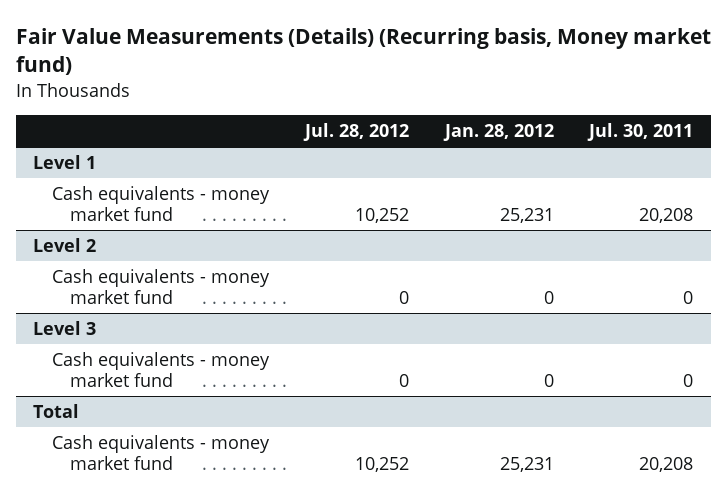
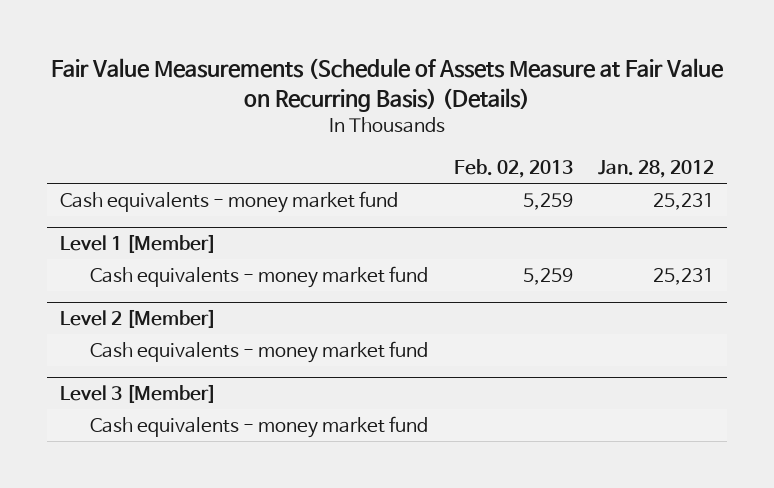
[15,27,711,76] Fair Value Measurements (Details) (Recurring basis, Money market fund) -> [51,58,725,113] Fair Value Measurements (Schedule of Assets Measure at Fair Value on Recurring Basis) (Details)
[302,123,409,142] Jul. 28, 2012 -> none
[587,123,694,142] Jul. 30, 2011 -> none
none -> [453,158,573,178] Feb. 02, 2013
[33,155,97,170] Level 1 -> none
[33,238,97,253] Level 2 -> none
[51,269,270,305] Cash equivalents - money market fund -> none
[33,321,97,336] Level 3 -> none
[51,352,270,388] Cash equivalents - money market fund -> none
[33,404,80,419] Total -> none
none -> [59,234,216,254] Level 1 [Member]
none -> [59,309,216,329] Level 2 [Member]
none -> [89,340,428,363] Cash equivalents - money market fund
none -> [59,384,216,404] Level 3 [Member]
none -> [89,415,428,438] Cash equivalents - money market fund

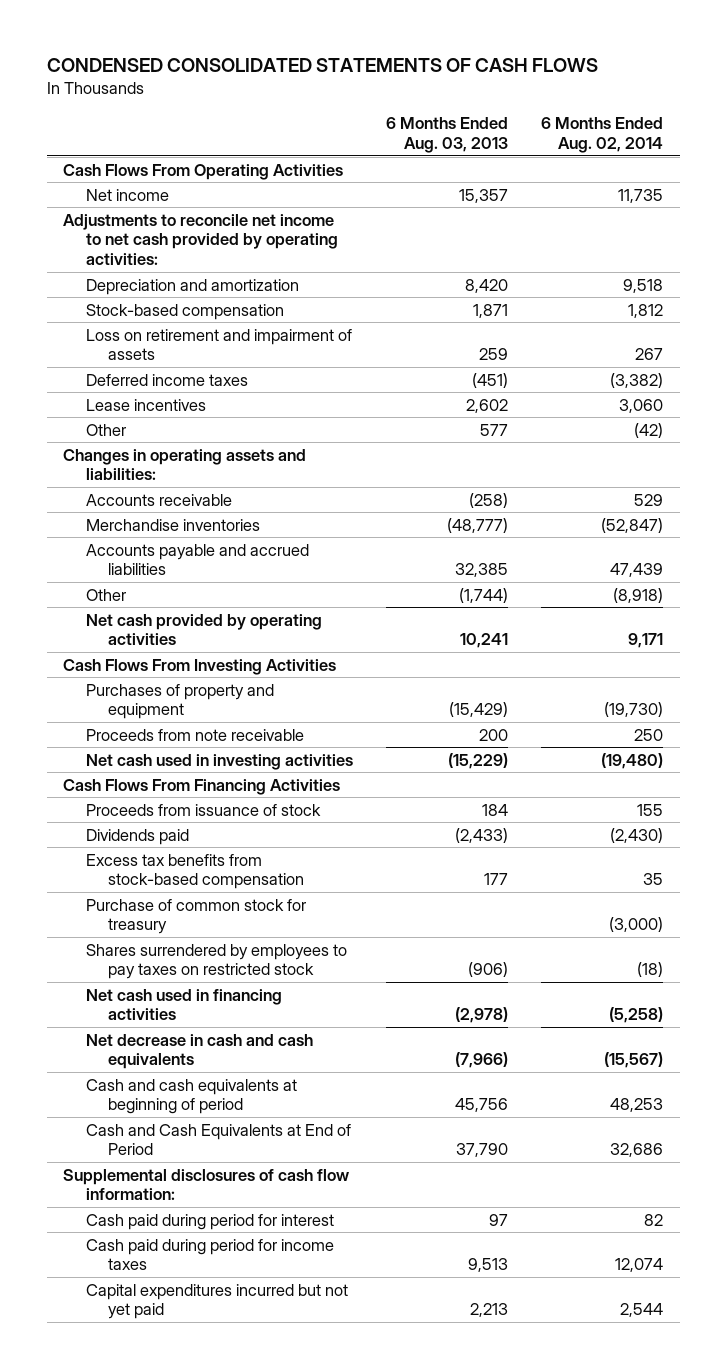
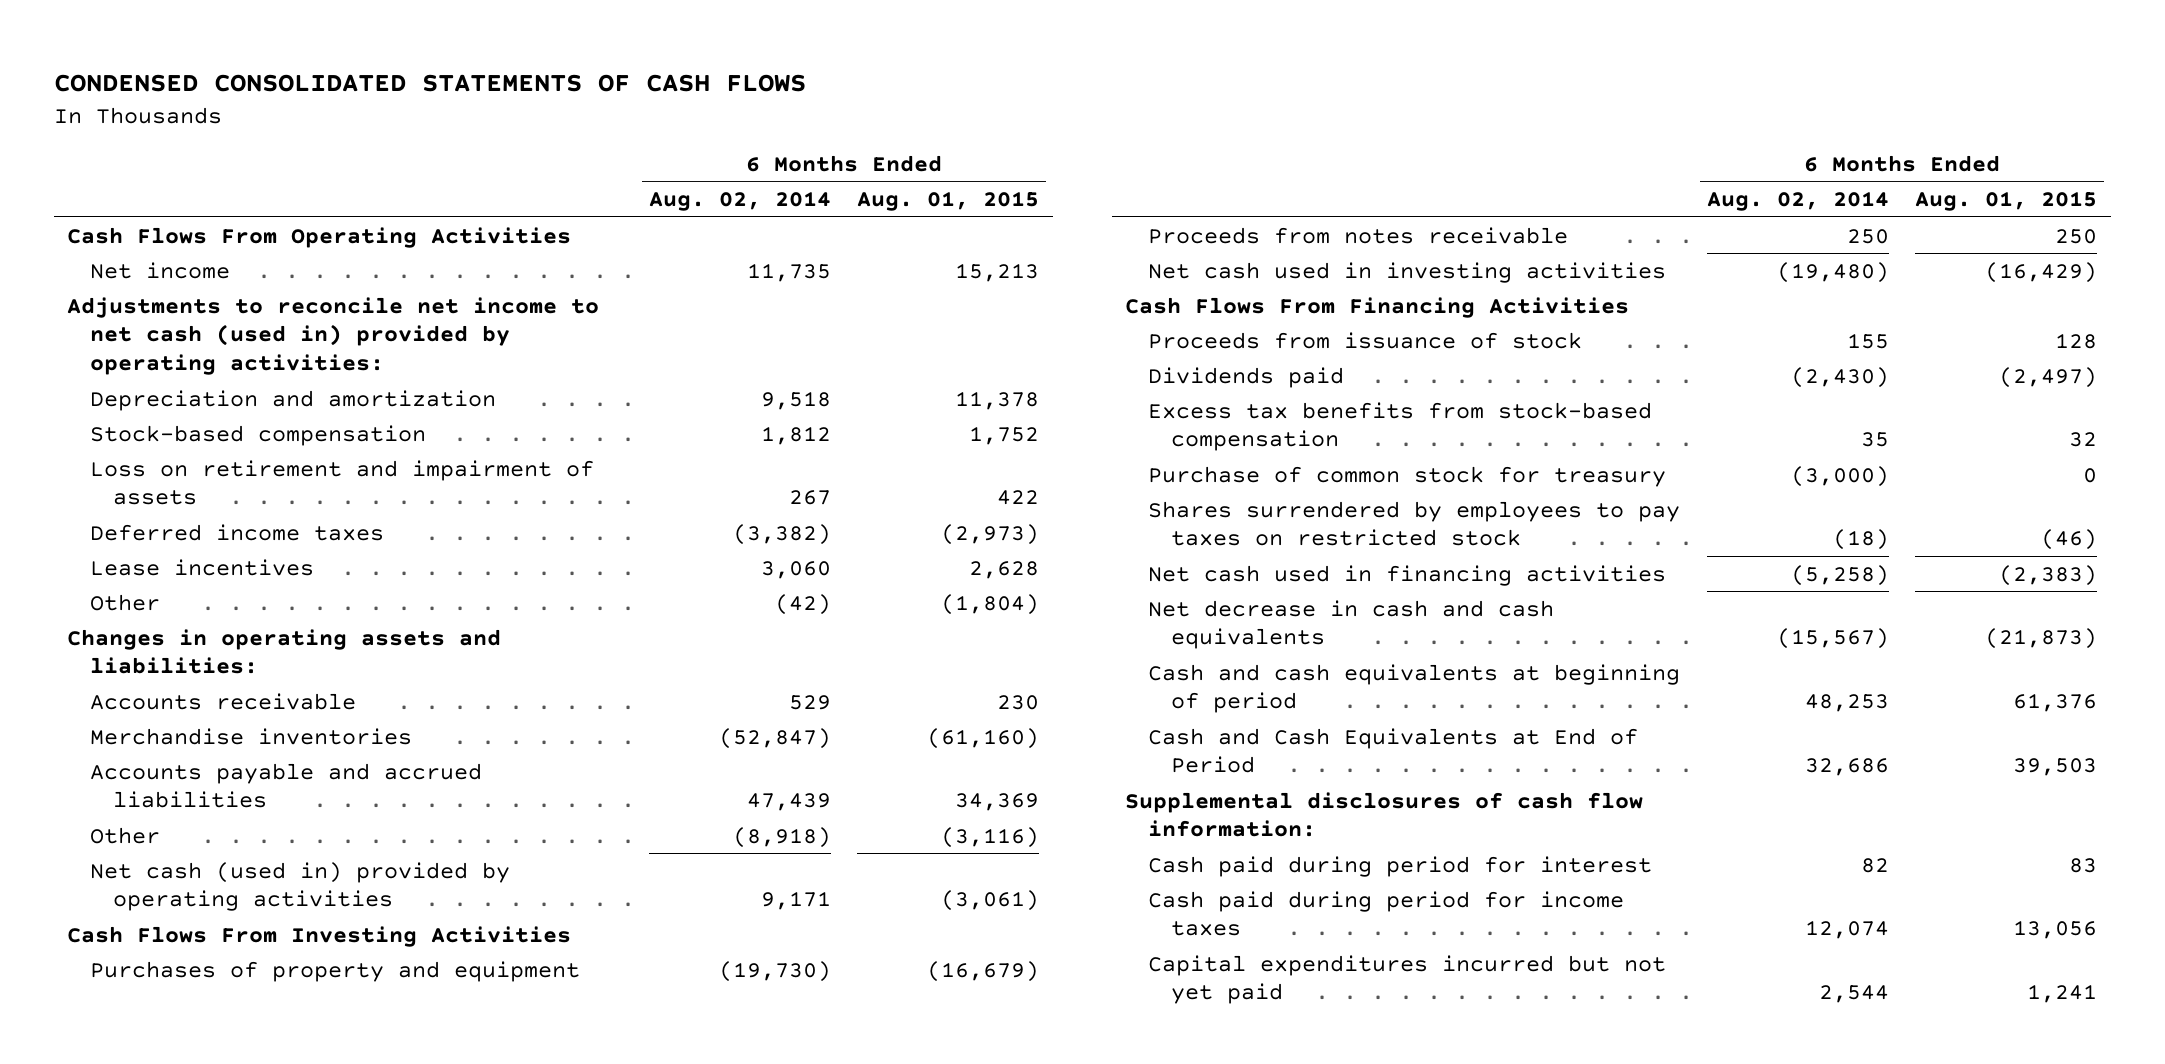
[385,117,508,154] 6 Months Ended Aug. 03, 2013 -> none
none -> [857,191,1040,212] Aug. 01, 2015
[63,213,338,266] Adjustments to reconcile net income to net cash provided by operating activities: -> [67,296,600,376] Adjustments to reconcile net income to net cash (used in) provided by operating activities:
[85,613,322,646] Net cash provided by operating activities -> [90,861,511,912] Net cash (used in) provided by operating activities
[85,728,304,741] Proceeds from note receivable -> [1148,226,1569,244] Proceeds from notes receivable

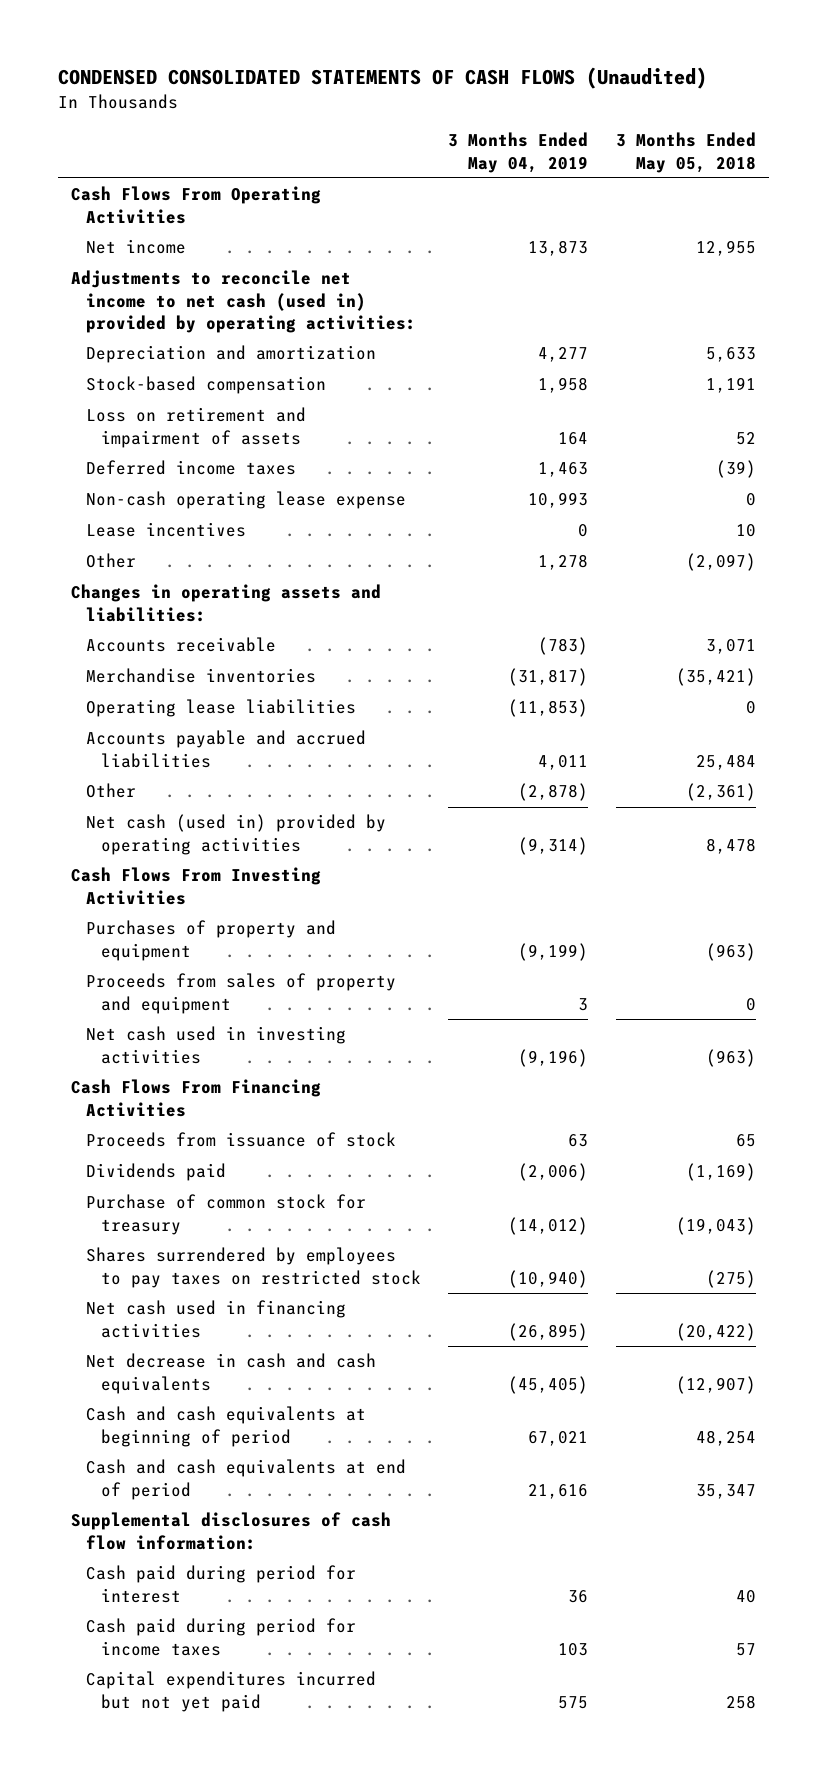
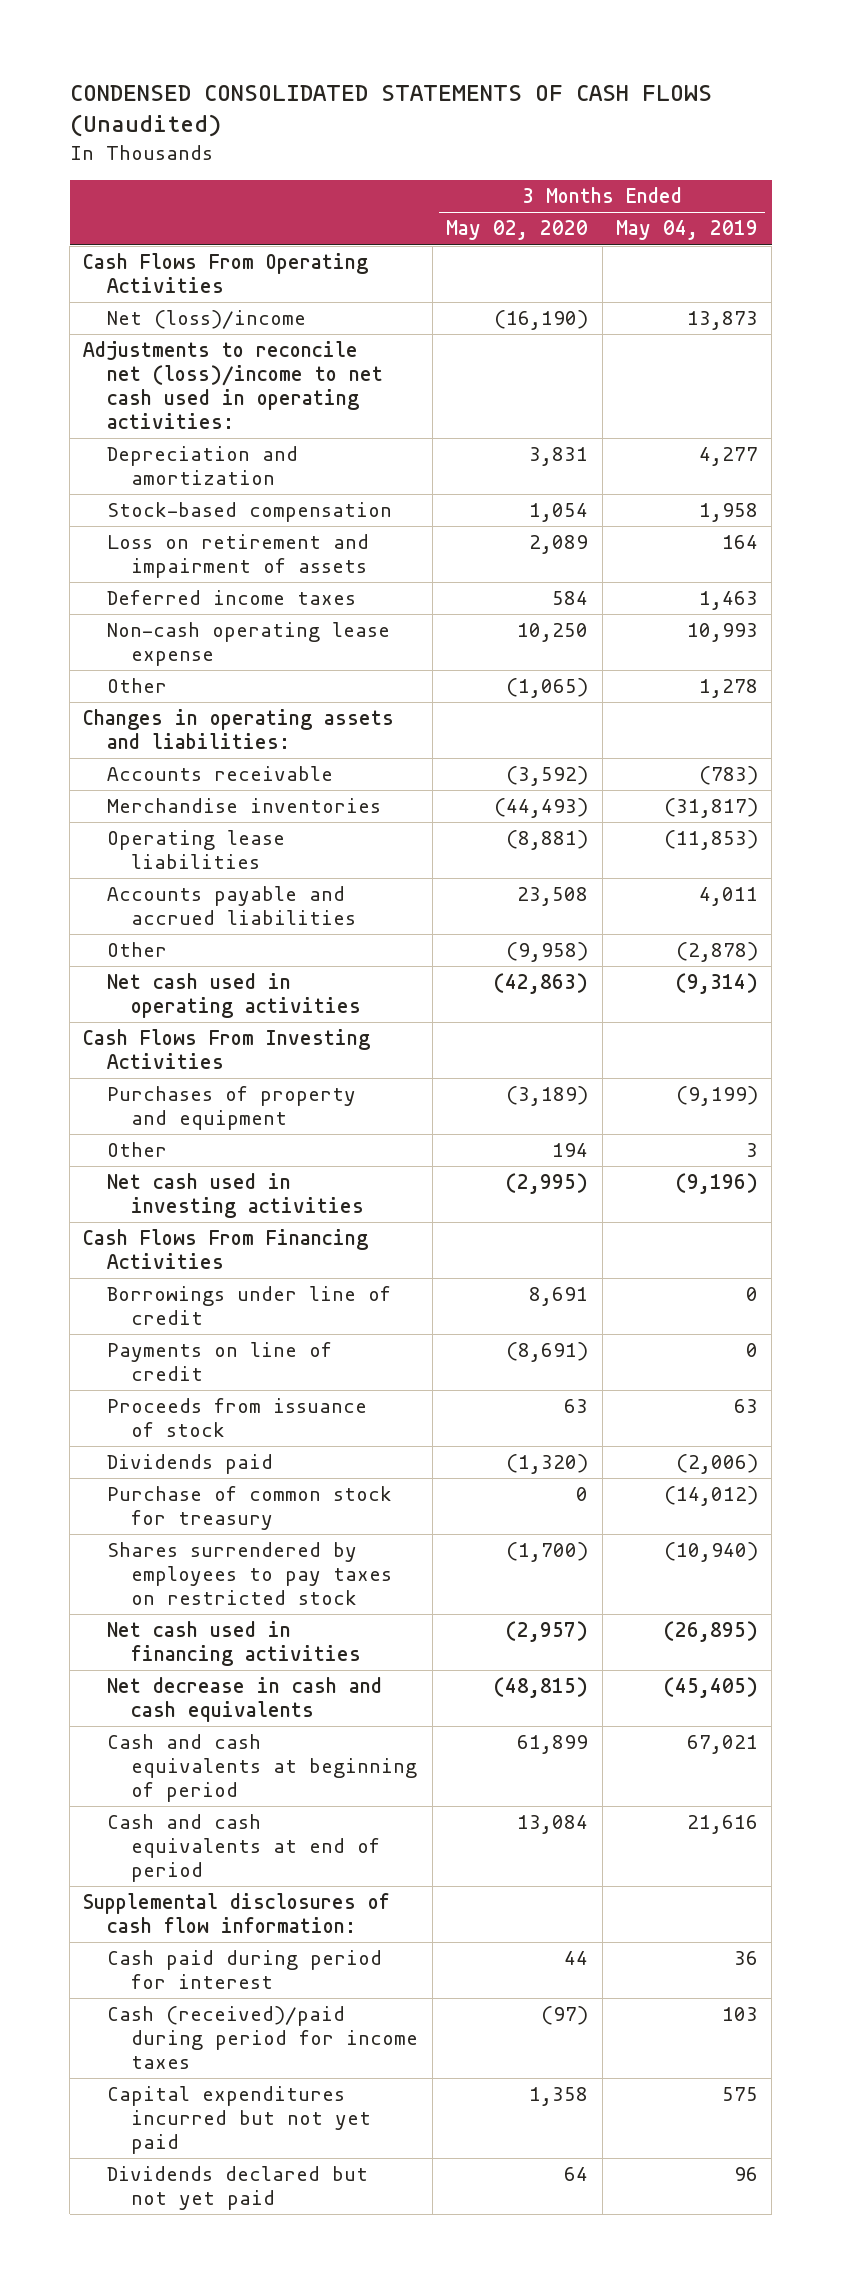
[615,132,756,173] 3 Months Ended May 05, 2018 -> none
none -> [446,220,589,241] May 02, 2020
[86,239,187,255] Net income -> [107,310,307,330] Net (loss)/income
[71,270,417,334] Adjustments to reconcile net income to net cash (used in) provided by operating activities: -> [83,341,384,430] Adjustments to reconcile net (loss)/income to net cash used in operating activities:
[86,522,247,538] Lease incentives -> none
[86,814,387,855] Net cash (used in) provided by operating activities -> [107,973,362,1019] Net cash used in operating activities
[86,973,397,1014] Proceeds from sales of property and equipment -> none
none -> [107,1142,168,1158] Other
none -> [107,1286,392,1326] Borrowings under line of credit
none -> [107,1342,333,1382] Payments on line of credit
[86,1618,357,1656] Cash paid during period for income taxes -> [107,2006,419,2070] Cash (received)/paid during period for income taxes
none -> [107,2166,369,2211] Dividends declared but not yet paid

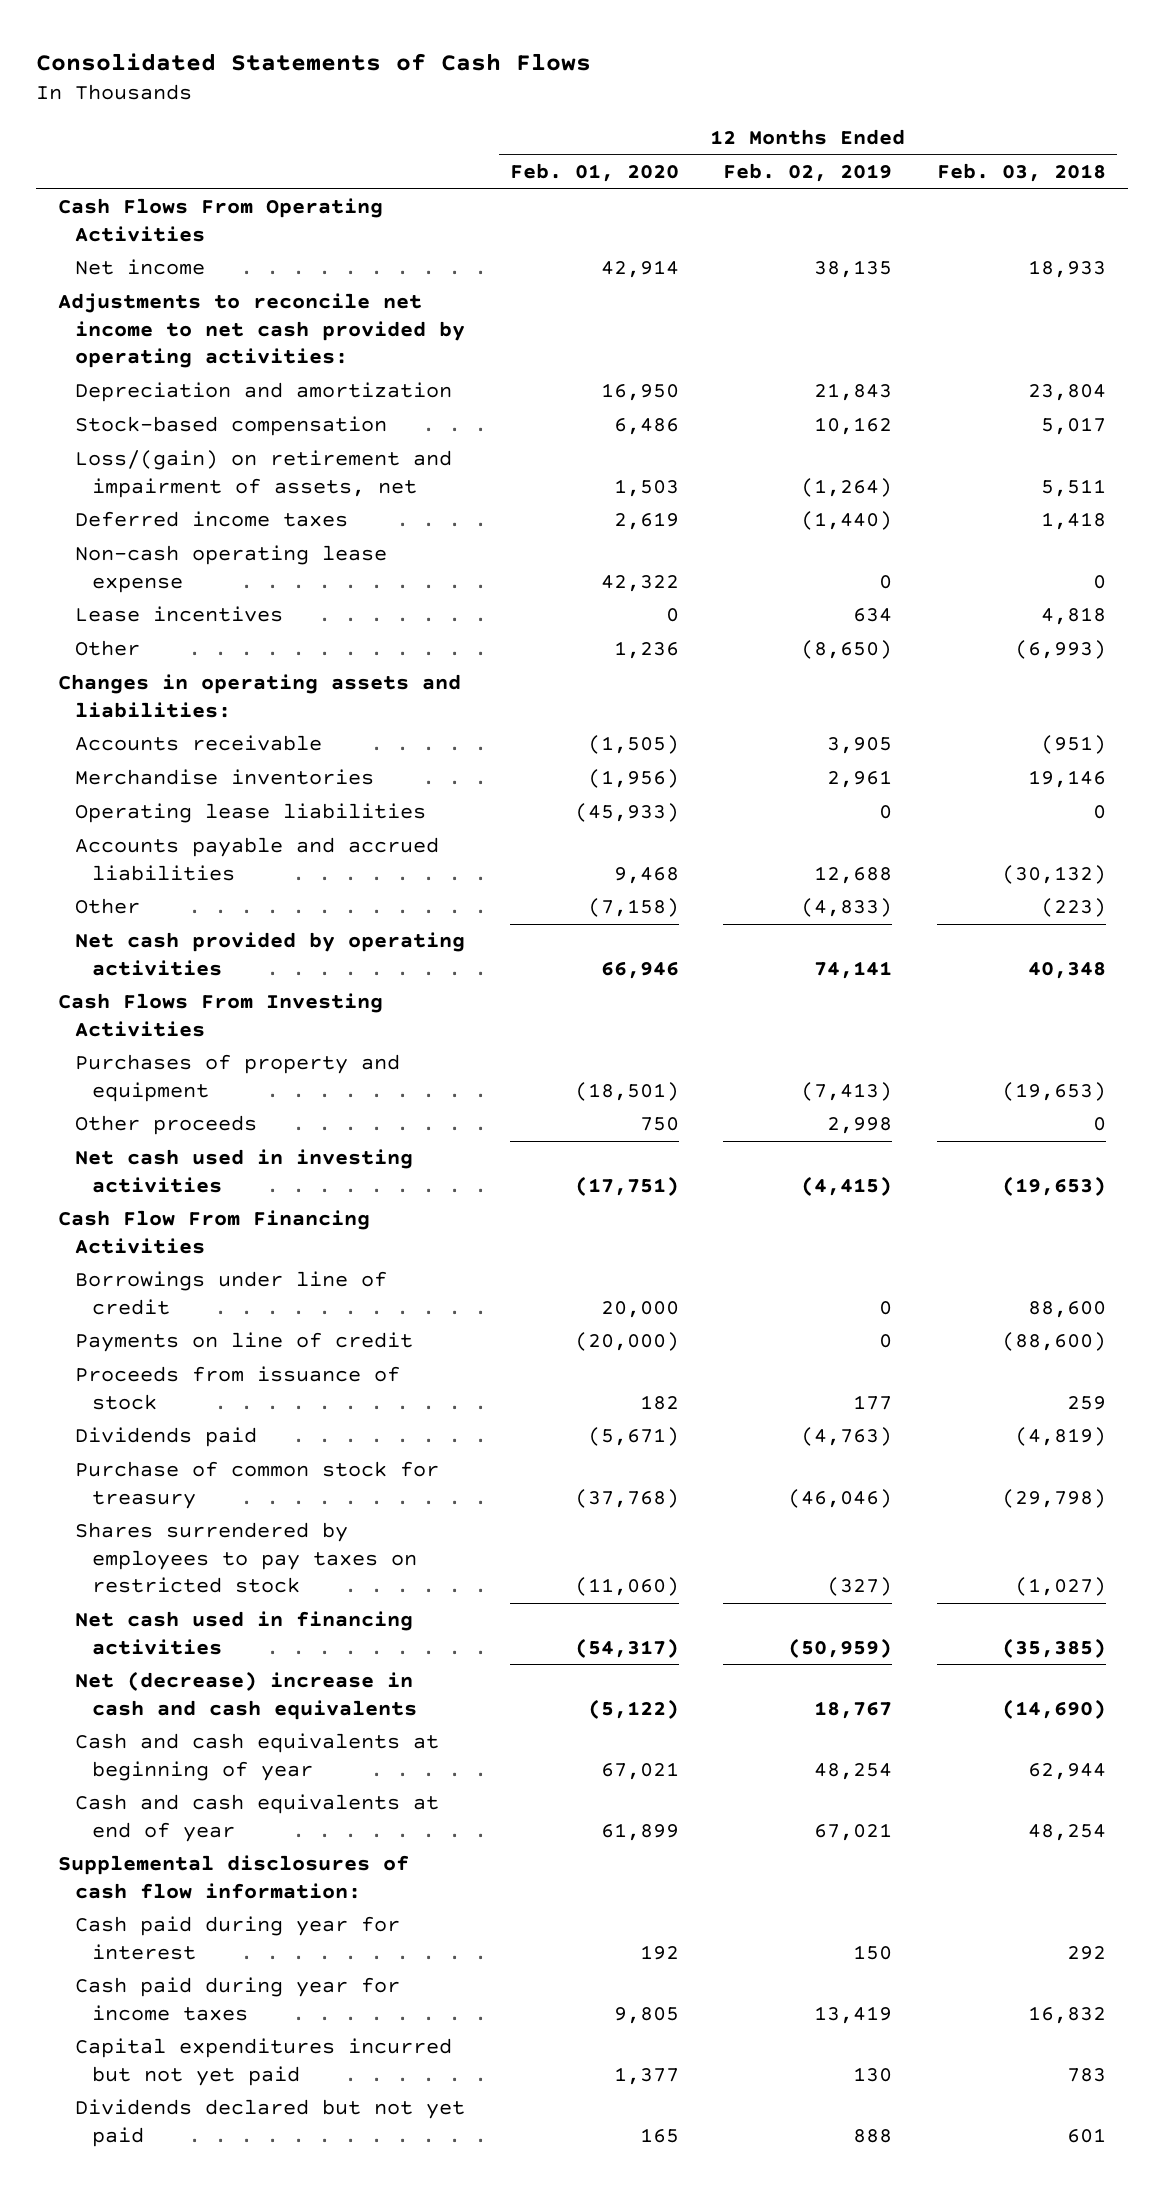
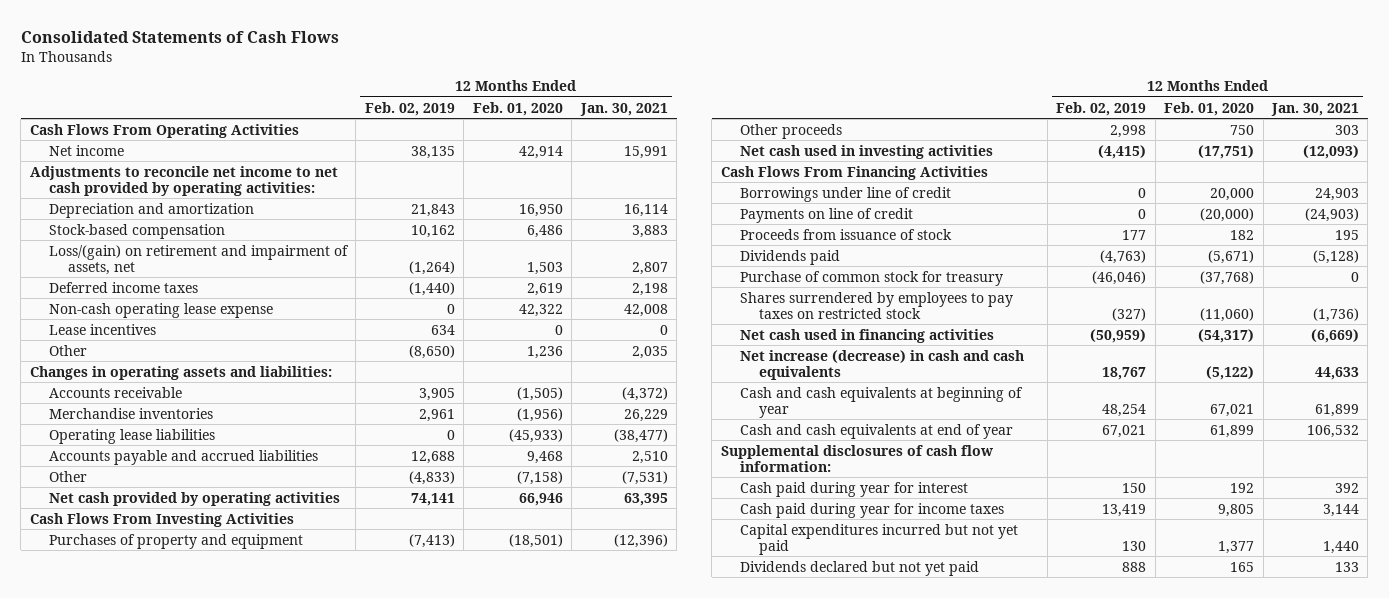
[936,163,1106,183] Feb. 03, 2018 -> none
none -> [579,102,668,116] Jan. 30, 2021
[58,1210,371,1254] Cash Flow From Financing Activities -> [720,165,988,180] Cash Flows From Financing Activities
[75,1671,418,1720] Net (decrease) increase in cash and cash equivalents -> [740,349,1025,380] Net increase (decrease) in cash and cash equivalents

